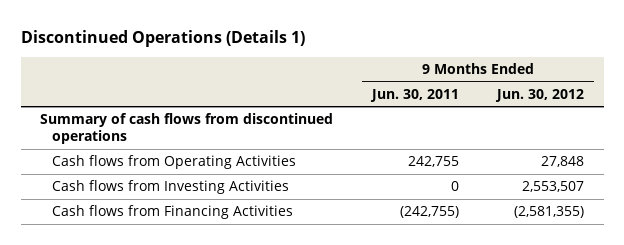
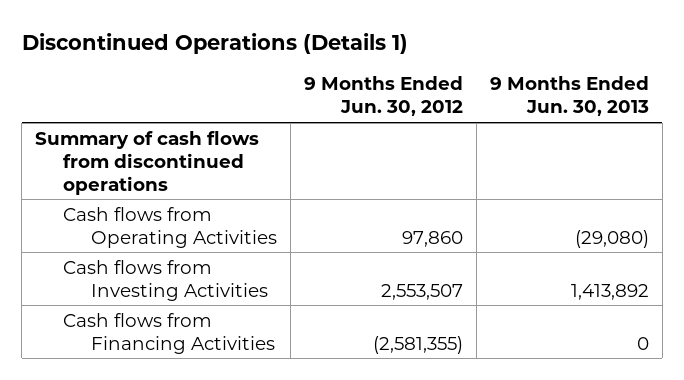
[369,88,459,102] Jun. 30, 2011 -> none
none -> [489,76,649,117] 9 Months Ended Jun. 30, 2013
[541,156,585,168] 27,848 -> [402,230,464,247] 97,860

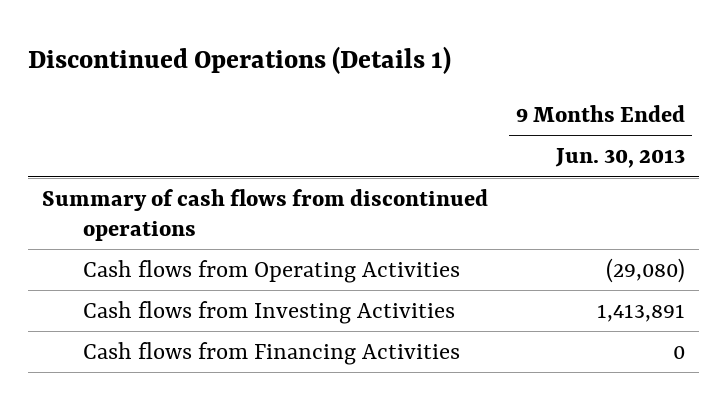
[304,76,464,117] 9 Months Ended Jun. 30, 2012 -> none
[570,283,649,300] 1,413,892 -> [597,304,686,323] 1,413,891

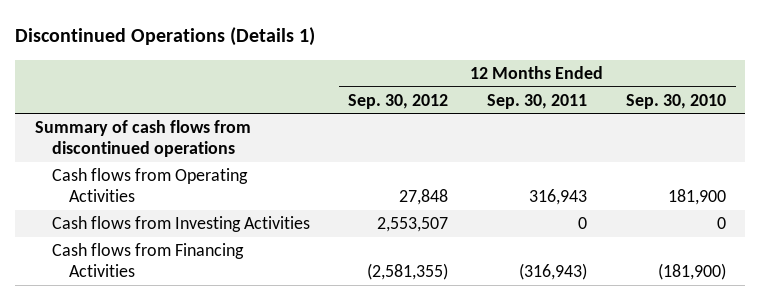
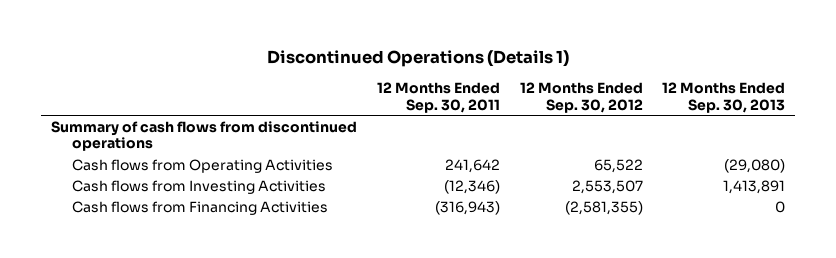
[625,93,726,109] Sep. 30, 2010 -> none
none -> [662,82,786,114] 12 Months Ended Sep. 30, 2013
[399,189,449,206] 27,848 -> [593,158,643,173] 65,522
[529,189,588,206] 316,943 -> [444,158,500,173] 241,642
[578,217,588,230] 0 -> [443,179,500,194] (12,346)

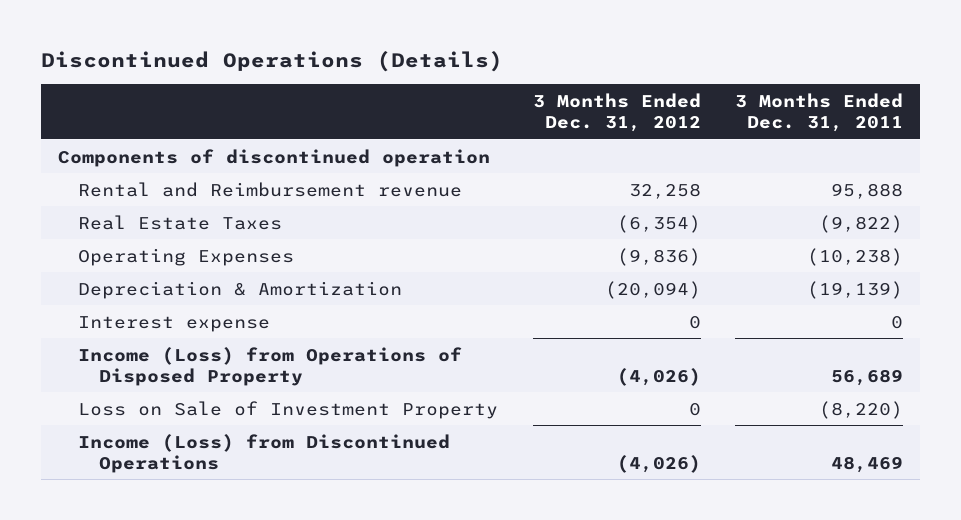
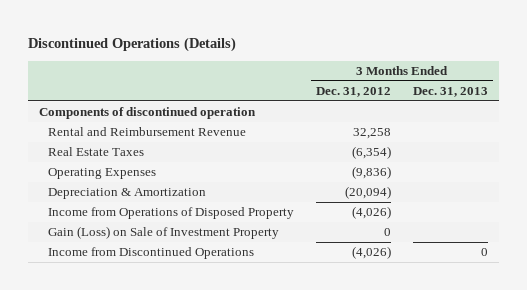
[734,93,903,133] 3 Months Ended Dec. 31, 2011 -> none
none -> [412,86,488,97] Dec. 31, 2013
[78,181,463,197] Rental and Reimbursement revenue -> [48,127,247,137] Rental and Reimbursement Revenue
[78,315,271,332] Interest expense -> none
[78,346,463,386] Income (Loss) from Operations of Disposed Property -> [48,207,295,220] Income from Operations of Disposed Property
[78,400,499,419] Loss on Sale of Investment Property -> [48,226,280,240] Gain (Loss) on Sale of Investment Property
[78,433,451,473] Income (Loss) from Discontinued Operations -> [48,247,255,260] Income from Discontinued Operations

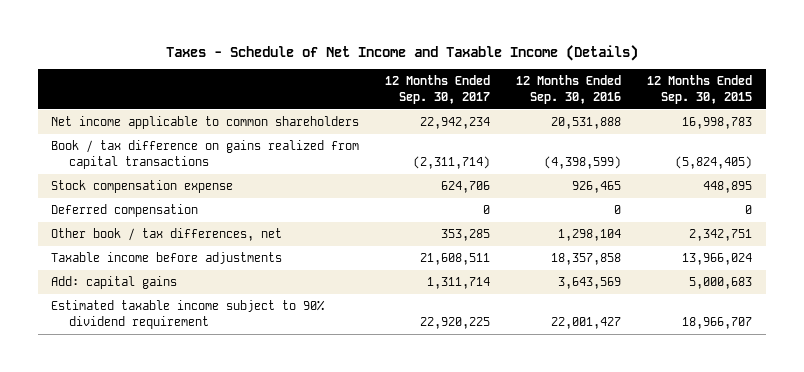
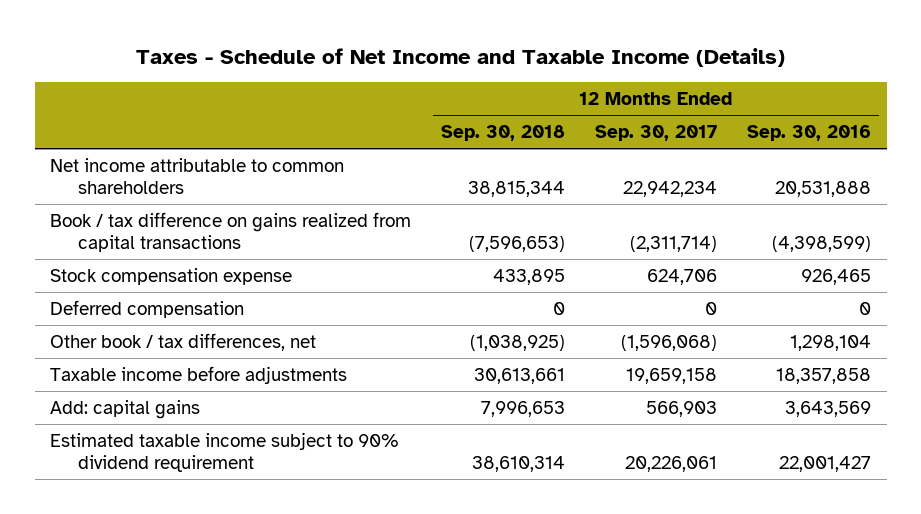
[647,75,753,104] 12 Months Ended Sep. 30, 2015 -> none
none -> [440,125,565,142] Sep. 30, 2018
[51,116,360,130] Net income applicable to common shareholders -> [49,157,344,194] Net income attributable to common shareholders
[441,229,491,242] 353,285 -> [621,334,718,351] (1,596,068)
[420,253,491,266] 21,608,511 -> [626,367,718,384] 19,659,158
[427,277,491,290] 1,311,714 -> [646,400,718,417] 566,903
[420,317,491,330] 22,920,225 -> [625,455,718,472] 20,226,061

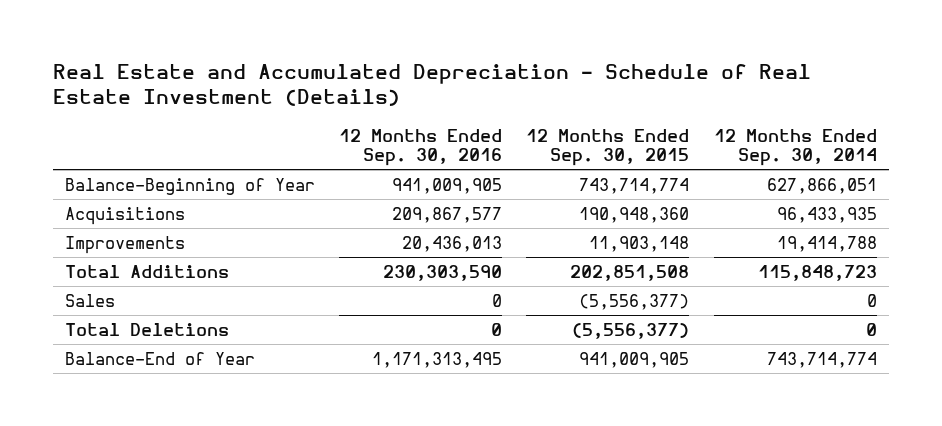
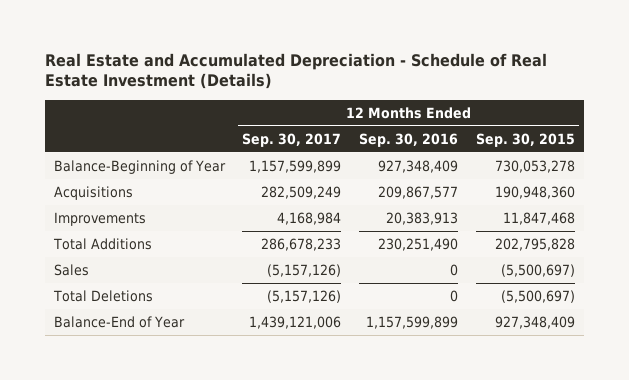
[713,128,877,167] 12 Months Ended Sep. 30, 2014 -> none
none -> [242,132,342,147] Sep. 30, 2017
[392,177,503,194] 941,009,905 -> [378,159,459,173] 927,348,409
[579,177,690,194] 743,714,774 -> [495,159,576,173] 730,053,278
[402,235,503,252] 20,436,013 -> [386,211,459,225] 20,383,913
[589,235,690,252] 11,903,148 -> [503,211,576,225] 11,847,468
[383,264,503,281] 230,303,590 -> [378,237,459,251] 230,251,490
[570,264,690,281] 202,851,508 -> [495,237,576,251] 202,795,828
[579,293,690,310] (5,556,377) -> [501,263,576,277] (5,500,697)
[572,322,690,339] (5,556,377) -> [501,289,576,303] (5,500,697)
[372,351,503,368] 1,171,313,495 -> [366,315,459,329] 1,157,599,899
[579,351,690,368] 941,009,905 -> [495,315,576,329] 927,348,409

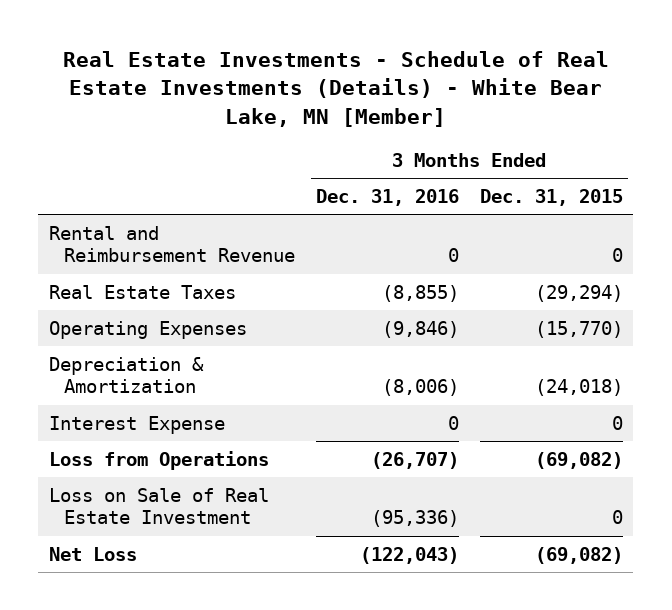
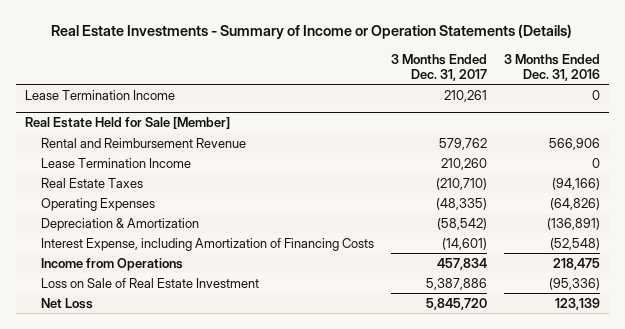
[62,50,609,127] Real Estate Investments - Schedule of Real Estate Investments (Details) - White Bear Lake, MN [Member] -> [51,24,573,40] Real Estate Investments - Summary of Income or Operation Statements (Details)
[479,188,623,206] Dec. 31, 2015 -> none
none -> [391,53,488,81] 3 Months Ended Dec. 31, 2017
none -> [24,89,175,100] Lease Termination Income
none -> [24,117,230,130] Real Estate Held for Sale [Member]
[448,248,460,263] 0 -> [549,137,601,150] 566,906
none -> [40,157,191,168] Lease Termination Income
[382,284,460,302] (8,855) -> [552,177,601,190] (94,166)
[382,320,460,338] (9,846) -> [550,197,601,210] (64,826)
[382,379,460,397] (8,006) -> [547,217,601,230] (136,891)
[48,415,225,434] Interest Expense -> [40,237,374,251] Interest Expense, including Amortization of Financing Costs
[448,415,460,430] 0 -> [550,237,601,250] (52,548)
[48,450,269,470] Loss from Operations -> [40,257,183,271] Income from Operations
[371,451,460,469] (26,707) -> [553,257,601,270] 218,475
[360,546,460,564] (122,043) -> [555,297,601,310] 123,139

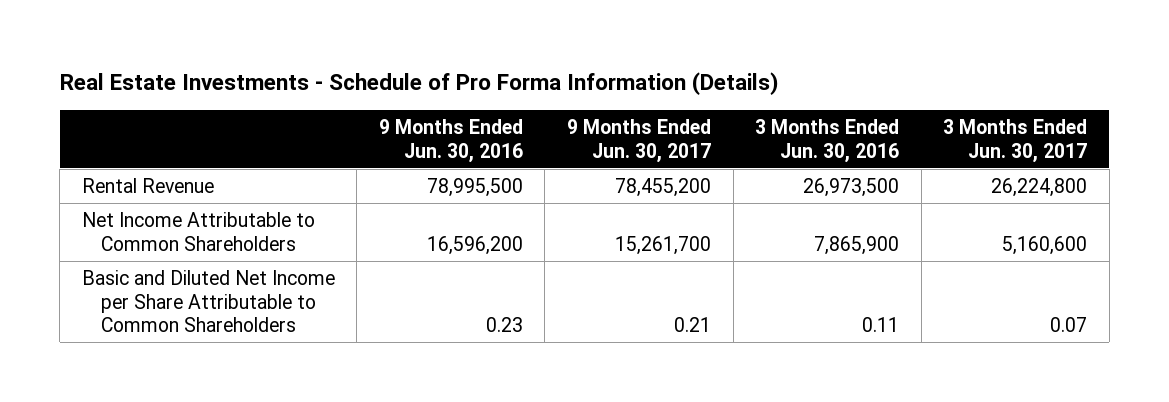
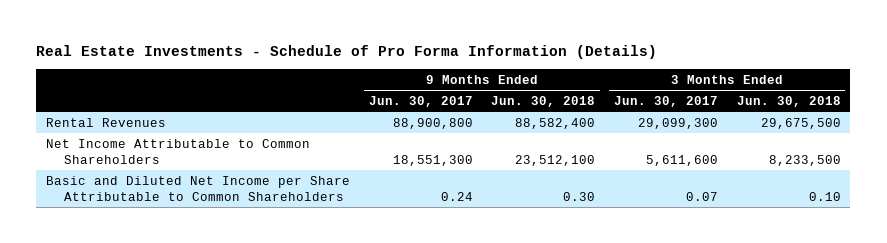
[378,118,523,163] 9 Months Ended Jun. 30, 2016 -> none
[755,118,900,163] 3 Months Ended Jun. 30, 2016 -> none
none -> [491,95,596,107] Jun. 30, 2018
none -> [736,95,841,107] Jun. 30, 2018
[81,178,214,194] Rental Revenue -> [45,117,166,127] Rental Revenues
[614,178,711,198] 78,455,200 -> [392,117,473,129] 88,900,800
[991,178,1088,198] 26,224,800 -> [638,117,719,129] 29,099,300
[614,235,711,255] 15,261,700 -> [392,154,473,166] 18,551,300
[1002,235,1088,255] 5,160,600 -> [646,154,719,166] 5,611,600
[673,317,711,333] 0.21 -> [440,191,473,201] 0.24

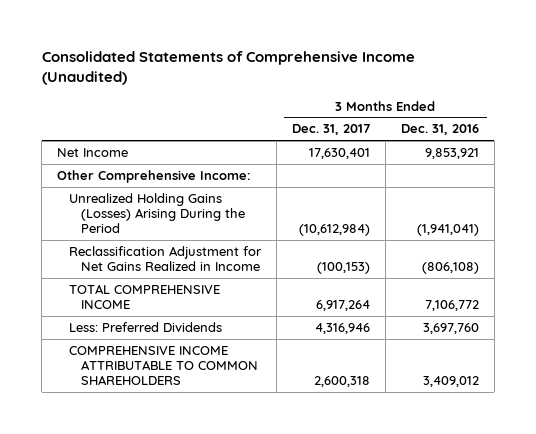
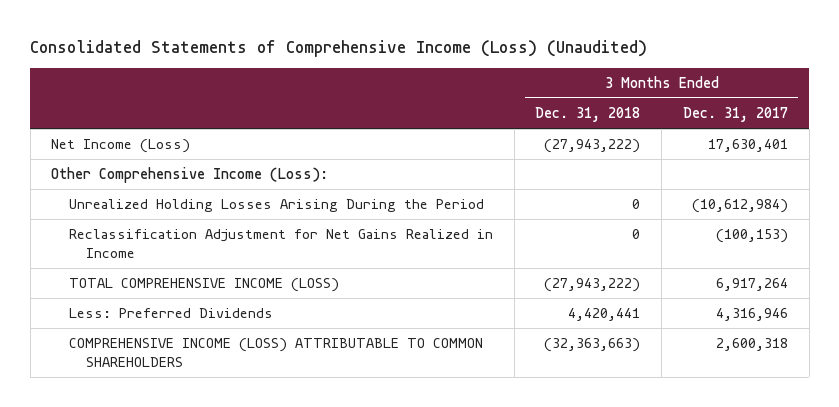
[41,50,415,86] Consolidated Statements of Comprehensive Income (Unaudited) -> [30,40,648,58] Consolidated Statements of Comprehensive Income (Loss) (Unaudited)
[400,124,479,136] Dec. 31, 2016 -> none
none -> [535,107,641,123] Dec. 31, 2018
[57,147,129,157] Net Income -> [51,139,191,154] Net Income (Loss)
[57,169,252,183] Other Comprehensive Income: -> [51,167,329,184] Other Comprehensive Income (Loss):
[69,192,245,234] Unrealized Holding Gains (Losses) Arising During the Period -> [68,199,484,213] Unrealized Holding Losses Arising During the Period
[69,283,221,310] TOTAL COMPREHENSIVE INCOME -> [68,278,339,293] TOTAL COMPREHENSIVE INCOME (LOSS)
[69,345,258,386] COMPREHENSIVE INCOME ATTRIBUTABLE TO COMMON SHAREHOLDERS -> [68,338,483,367] COMPREHENSIVE INCOME (LOSS) ATTRIBUTABLE TO COMMON SHAREHOLDERS

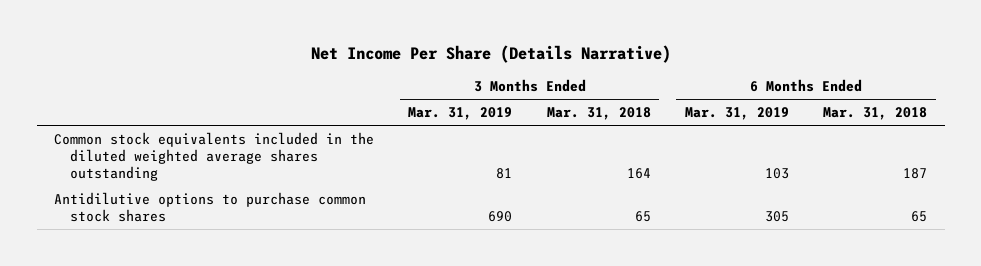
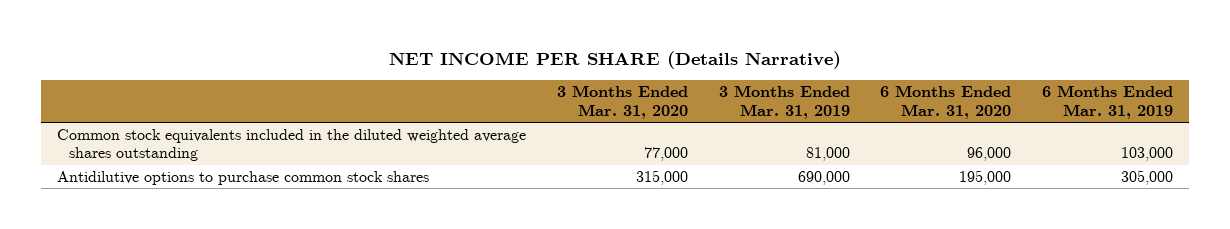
[310,44,671,63] Net Income Per Share (Details Narrative) -> [389,51,842,70] NET INCOME PER SHARE (Details Narrative)
[546,107,651,121] Mar. 31, 2018 -> none
[823,107,928,121] Mar. 31, 2018 -> none
none -> [556,85,688,119] 3 Months Ended Mar. 31, 2020
none -> [880,85,1012,119] 6 Months Ended Mar. 31, 2020
[496,167,513,179] 81 -> [805,147,850,162] 81,000
[765,167,790,179] 103 -> [1121,147,1174,162] 103,000
[488,210,513,222] 690 -> [797,170,850,185] 690,000
[765,210,790,222] 305 -> [1121,169,1174,185] 305,000

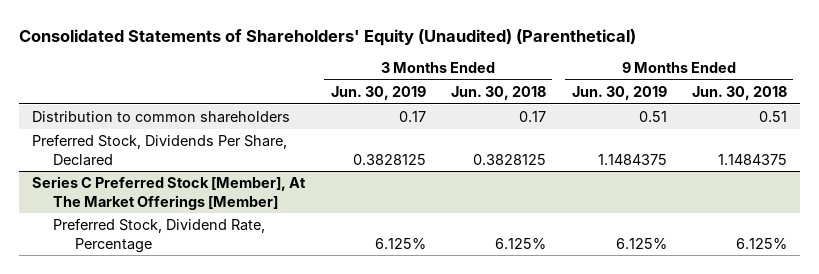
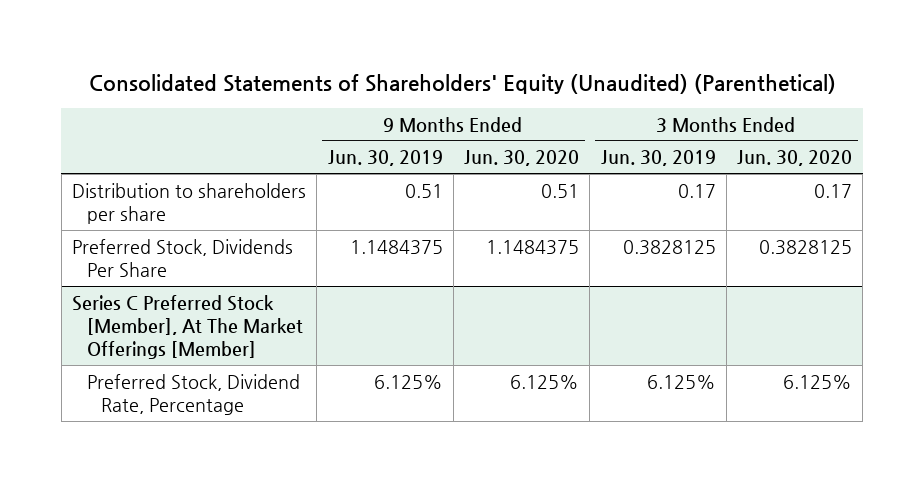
[451,86,547,101] Jun. 30, 2018 -> none
[692,86,788,101] Jun. 30, 2018 -> none
none -> [464,150,580,167] Jun. 30, 2020
none -> [737,150,853,167] Jun. 30, 2020
[32,111,291,124] Distribution to common shareholders -> [72,182,307,225] Distribution to shareholders per share
[32,134,288,166] Preferred Stock, Dividends Per Share, Declared -> [72,238,294,278] Preferred Stock, Dividends Per Share

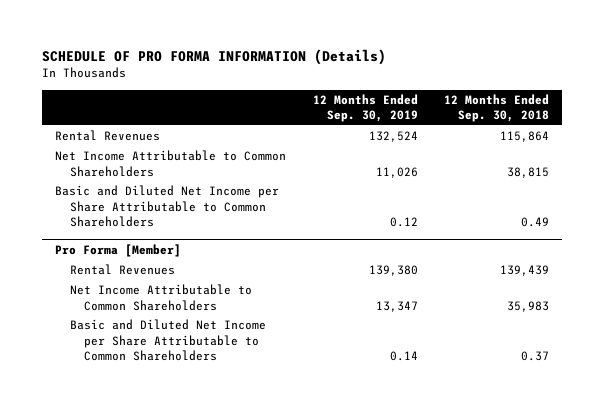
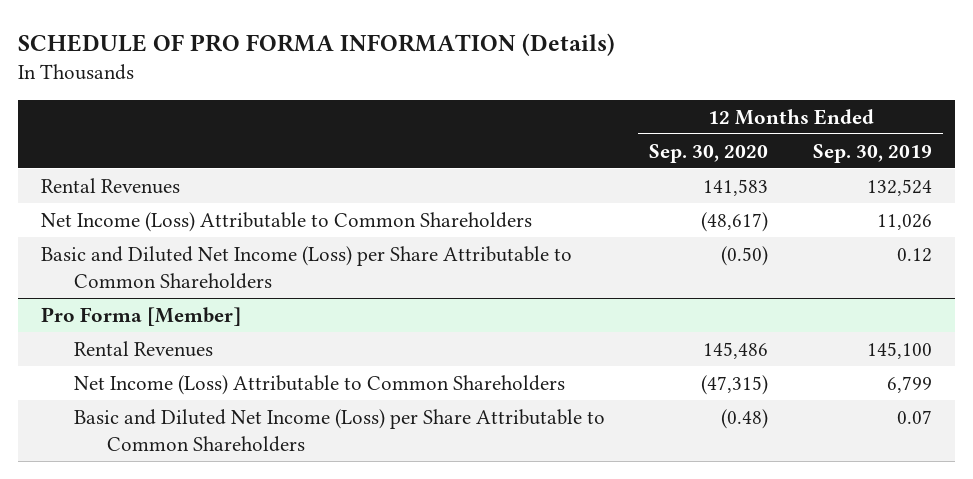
[444,93,550,123] 12 Months Ended Sep. 30, 2018 -> none
none -> [649,143,769,163] Sep. 30, 2020
[55,150,287,177] Net Income Attributable to Common Shareholders -> [40,211,532,232] Net Income (Loss) Attributable to Common Shareholders
[55,185,280,227] Basic and Diluted Net Income per Share Attributable to Common Shareholders -> [40,245,572,289] Basic and Diluted Net Income (Loss) per Share Attributable to Common Shareholders
[368,265,418,277] 139,380 -> [867,341,933,359] 145,100
[69,284,252,311] Net Income Attributable to Common Shareholders -> [73,374,565,395] Net Income (Loss) Attributable to Common Shareholders
[375,300,418,312] 13,347 -> [887,375,933,393] 6,799
[69,319,266,361] Basic and Diluted Net Income per Share Attributable to Common Shareholders -> [73,408,605,452] Basic and Diluted Net Income (Loss) per Share Attributable to Common Shareholders
[389,350,418,361] 0.14 -> [897,409,933,424] 0.07

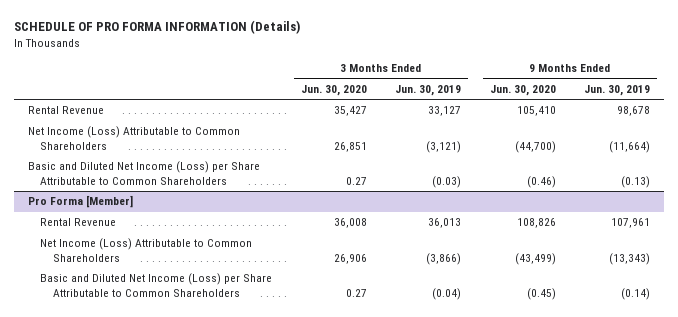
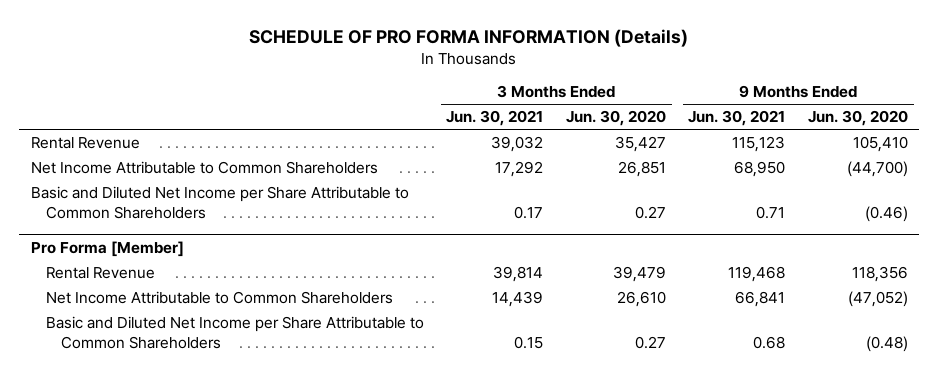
[395,85,462,97] Jun. 30, 2019 -> none
[584,85,651,97] Jun. 30, 2019 -> none
none -> [446,110,544,127] Jun. 30, 2021
none -> [688,110,786,127] Jun. 30, 2021
[27,126,240,150] Net Income (Loss) Attributable to Common Shareholders -> [30,160,378,174] Net Income Attributable to Common Shareholders
[27,161,260,185] Basic and Diluted Net Income (Loss) per Share Attributable to Common Shareholders -> [30,185,409,219] Basic and Diluted Net Income per Share Attributable to Common Shareholders
[333,218,367,229] 36,008 -> [612,265,666,282] 39,479
[516,218,556,229] 108,826 -> [851,265,908,282] 118,356
[40,238,253,262] Net Income (Loss) Attributable to Common Shareholders -> [45,290,393,304] Net Income Attributable to Common Shareholders
[333,253,367,264] 26,906 -> [616,290,666,307] 26,610
[514,252,556,265] (43,499) -> [847,290,908,307] (47,052)
[40,273,273,297] Basic and Diluted Net Income (Loss) per Share Attributable to Common Shareholders -> [45,315,424,349] Basic and Diluted Net Income per Share Attributable to Common Shareholders
[526,287,556,300] (0.45) -> [865,335,908,352] (0.48)

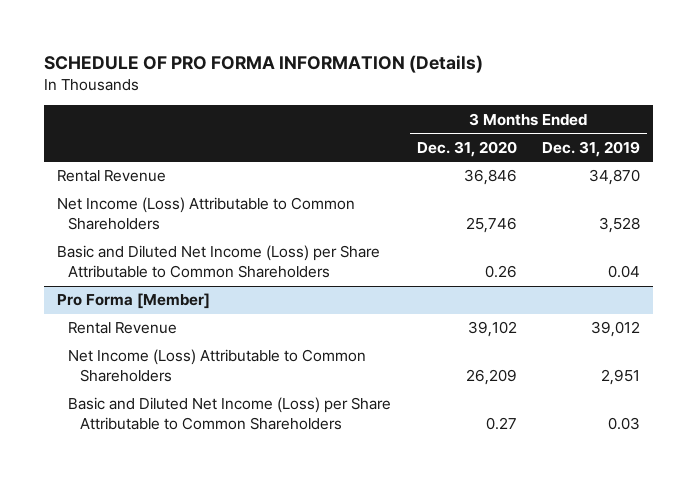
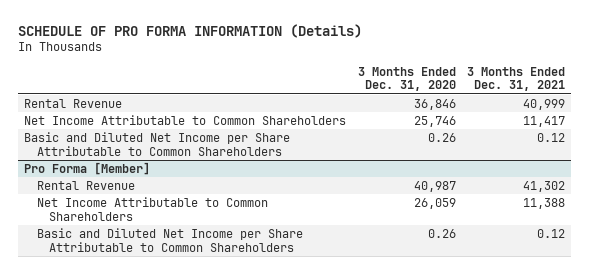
[542,140,641,157] Dec. 31, 2019 -> none
none -> [467,66,566,92] 3 Months Ended Dec. 31, 2021
[57,197,356,231] Net Income (Loss) Attributable to Common Shareholders -> [23,114,346,125] Net Income Attributable to Common Shareholders
[57,245,381,279] Basic and Diluted Net Income (Loss) per Share Attributable to Common Shareholders -> [23,131,290,156] Basic and Diluted Net Income per Share Attributable to Common Shareholders
[467,321,517,338] 39,102 -> [413,180,456,192] 40,987
[68,349,367,383] Net Income (Loss) Attributable to Common Shareholders -> [36,196,268,221] Net Income Attributable to Common Shareholders
[465,369,517,386] 26,209 -> [413,197,456,209] 26,059
[68,397,392,431] Basic and Diluted Net Income (Loss) per Share Attributable to Common Shareholders -> [36,227,303,252] Basic and Diluted Net Income per Share Attributable to Common Shareholders
[485,417,517,431] 0.27 -> [427,228,456,238] 0.26

